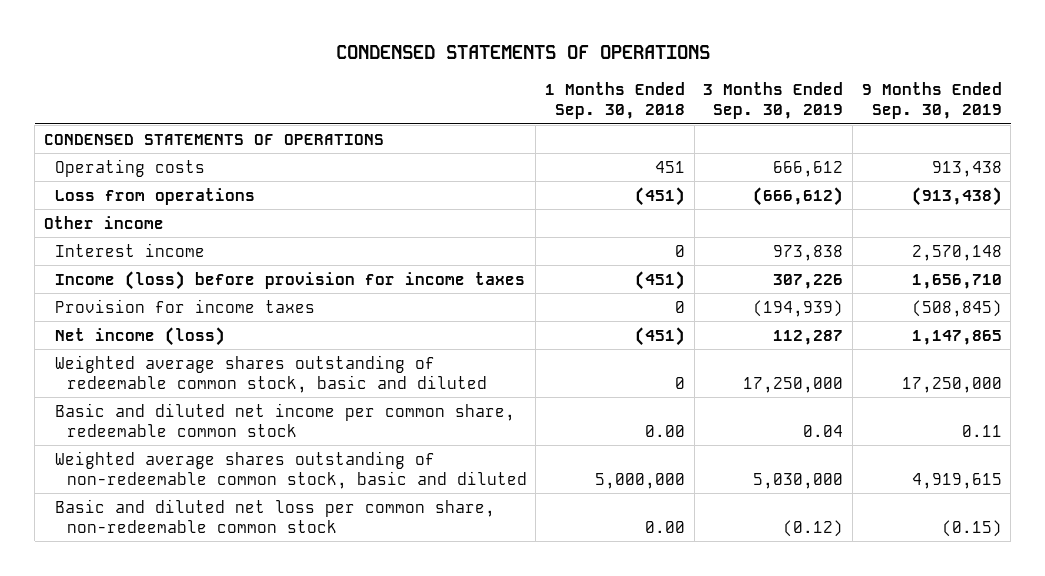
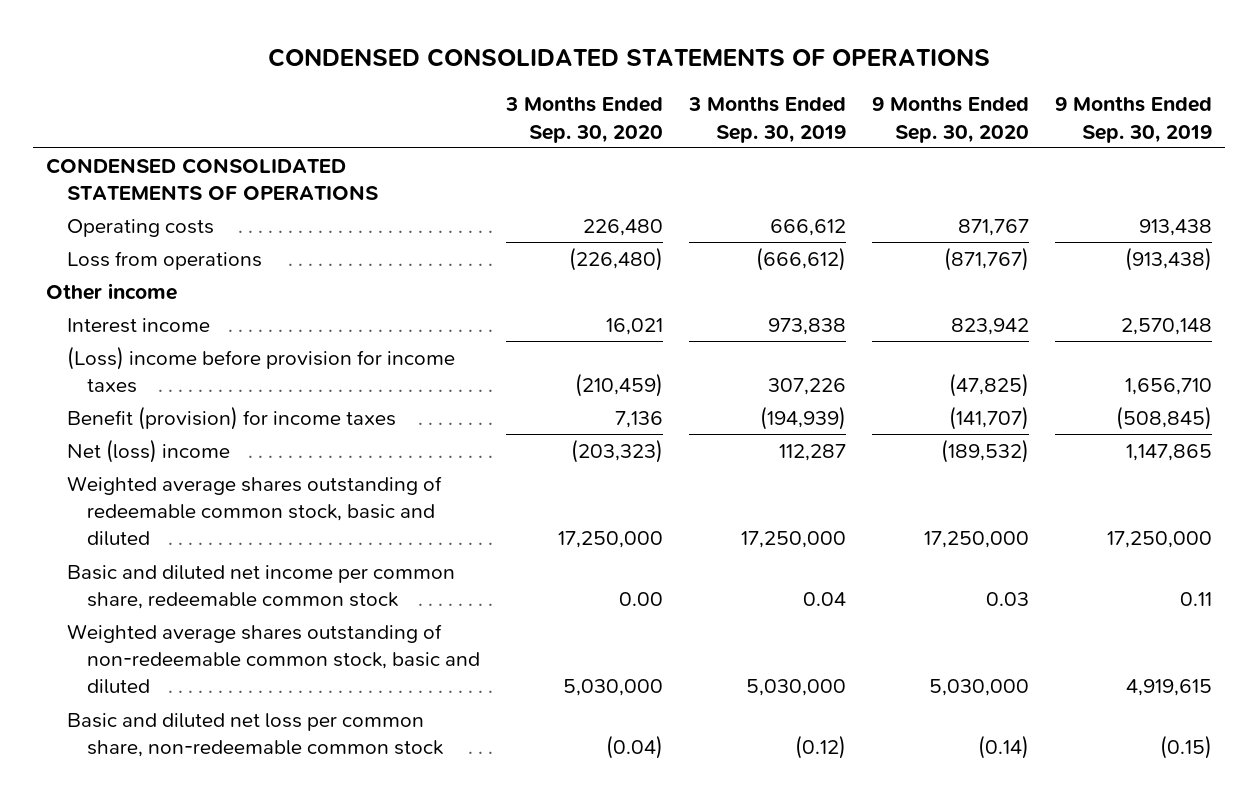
[335,45,710,60] CONDENSED STATEMENTS OF OPERATIONS -> [268,48,991,68] CONDENSED CONSOLIDATED STATEMENTS OF OPERATIONS
[544,81,685,120] 1 Months Ended Sep. 30, 2018 -> none
none -> [504,96,663,143] 3 Months Ended Sep. 30, 2020
none -> [871,96,1029,143] 9 Months Ended Sep. 30, 2020
[43,133,384,145] CONDENSED STATEMENTS OF OPERATIONS -> [46,157,378,200] CONDENSED CONSOLIDATED STATEMENTS OF OPERATIONS
[55,270,526,290] Income (loss) before provision for income taxes -> [66,345,455,393] (Loss) income before provision for income taxes
[55,298,316,313] Provision for income taxes -> [66,405,396,430] Benefit (provision) for income taxes
[55,326,226,346] Net income (loss) -> [66,438,230,463] Net (loss) income

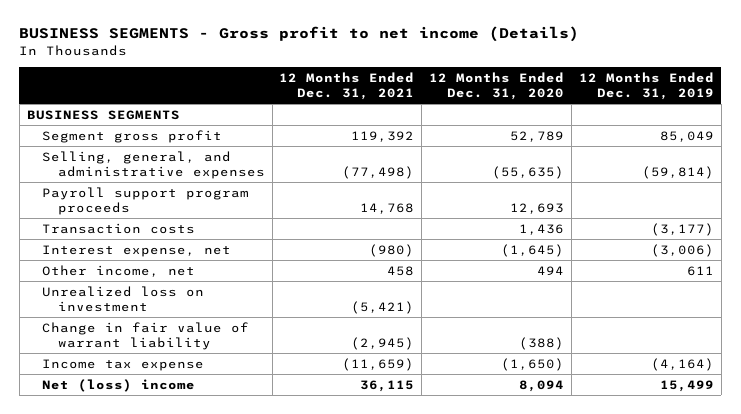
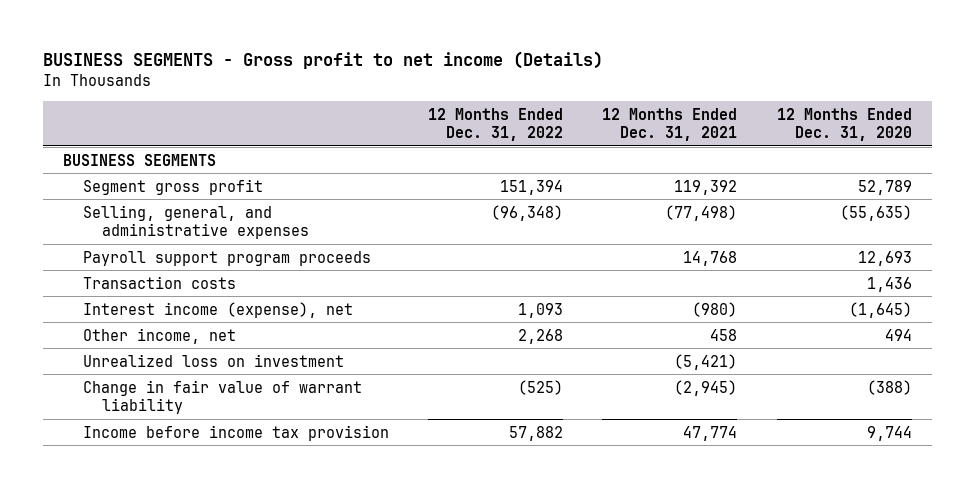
[578,71,714,100] 12 Months Ended Dec. 31, 2019 -> none
none -> [427,107,563,142] 12 Months Ended Dec. 31, 2022
[42,244,232,257] Interest expense, net -> [82,301,353,318] Interest income (expense), net
[42,358,205,371] Income tax expense -> none
[42,378,196,392] Net (loss) income -> none
none -> [82,424,389,441] Income before income tax provision

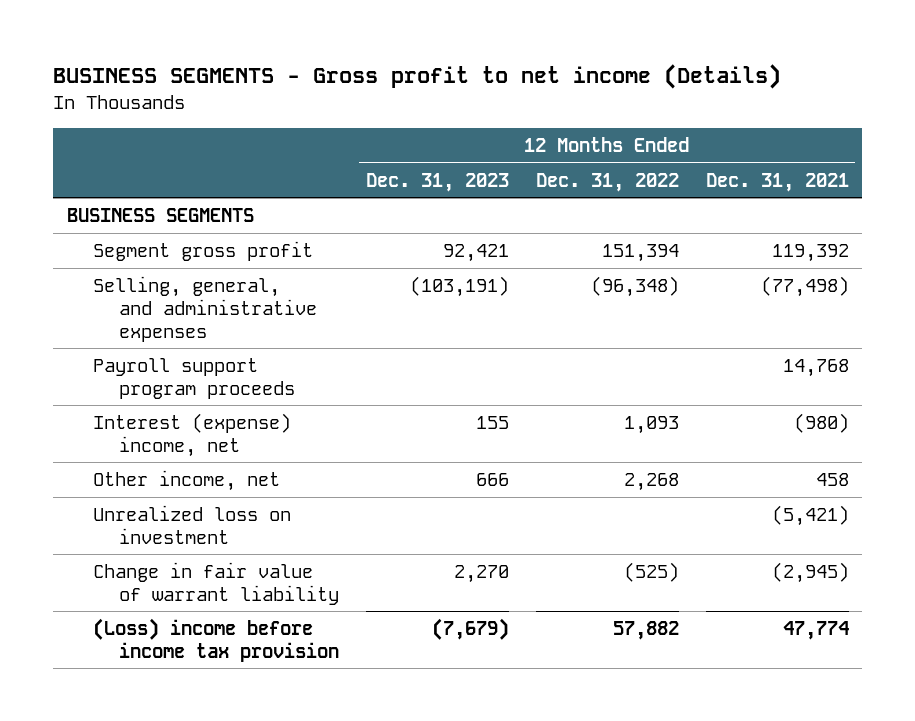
[776,107,912,142] 12 Months Ended Dec. 31, 2020 -> none
none -> [366,172,510,192] Dec. 31, 2023
[82,275,236,289] Transaction costs -> none
[82,301,353,318] Interest income (expense), net -> [92,413,291,457] Interest (expense) income, net
[82,424,389,441] Income before income tax provision -> [92,618,340,662] (Loss) income before income tax provision

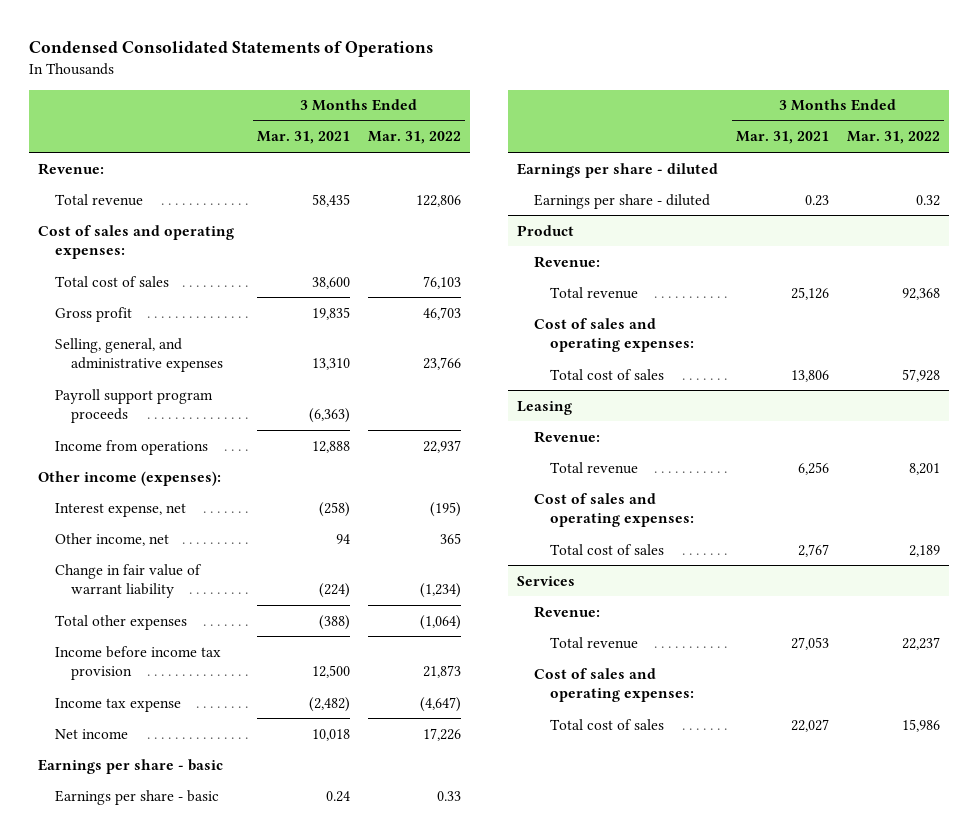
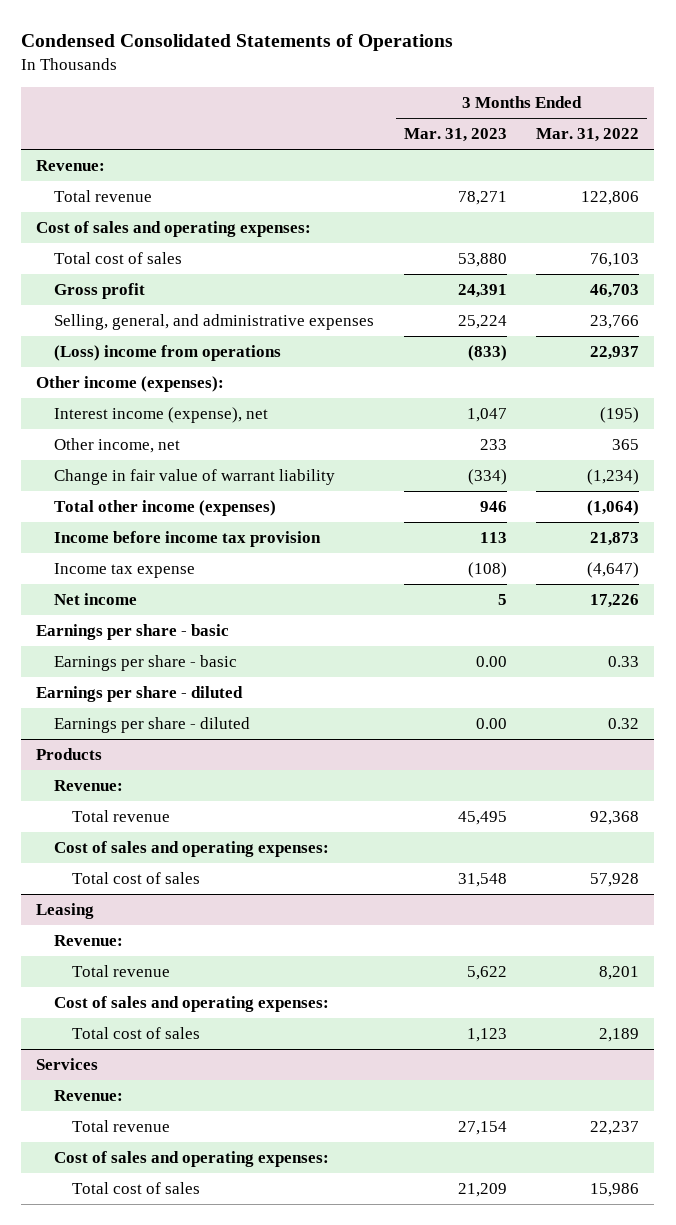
[257,131,351,145] Mar. 31, 2021 -> none
none -> [403,128,507,143] Mar. 31, 2023
[54,388,213,424] Payroll support program proceeds -> none
[54,439,208,455] Income from operations -> [54,344,282,361] (Loss) income from operations
[54,502,186,517] Interest expense, net -> [54,406,269,423] Interest income (expense), net
[54,614,187,630] Total other expenses -> [54,499,277,516] Total other income (expenses)
[517,224,575,236] Product -> [36,747,103,760] Products

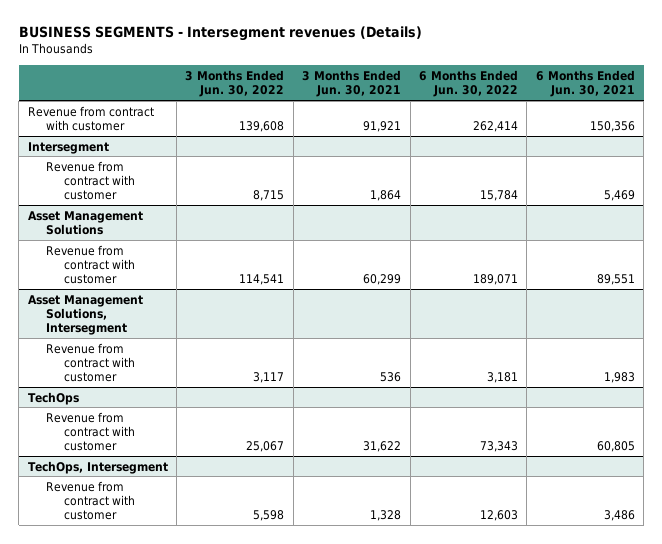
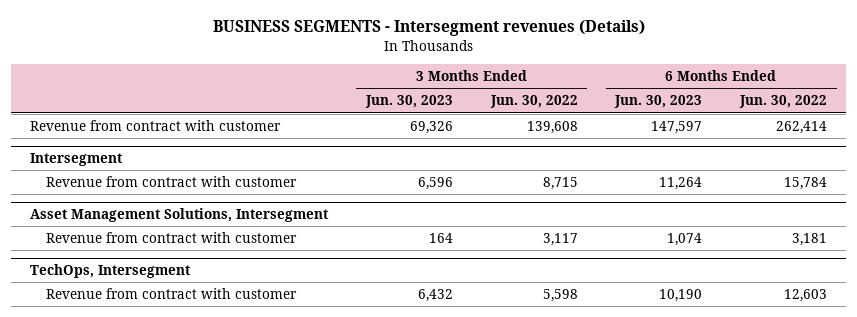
[302,69,402,98] 3 Months Ended Jun. 30, 2021 -> none
[535,69,635,98] 6 Months Ended Jun. 30, 2021 -> none
none -> [364,95,453,109] Jun. 30, 2023
none -> [614,95,703,109] Jun. 30, 2023
[27,210,143,235] Asset Management Solutions -> none
[45,244,136,285] Revenue from contract with customer -> none
[27,391,79,405] TechOps -> none
[45,411,136,452] Revenue from contract with customer -> none

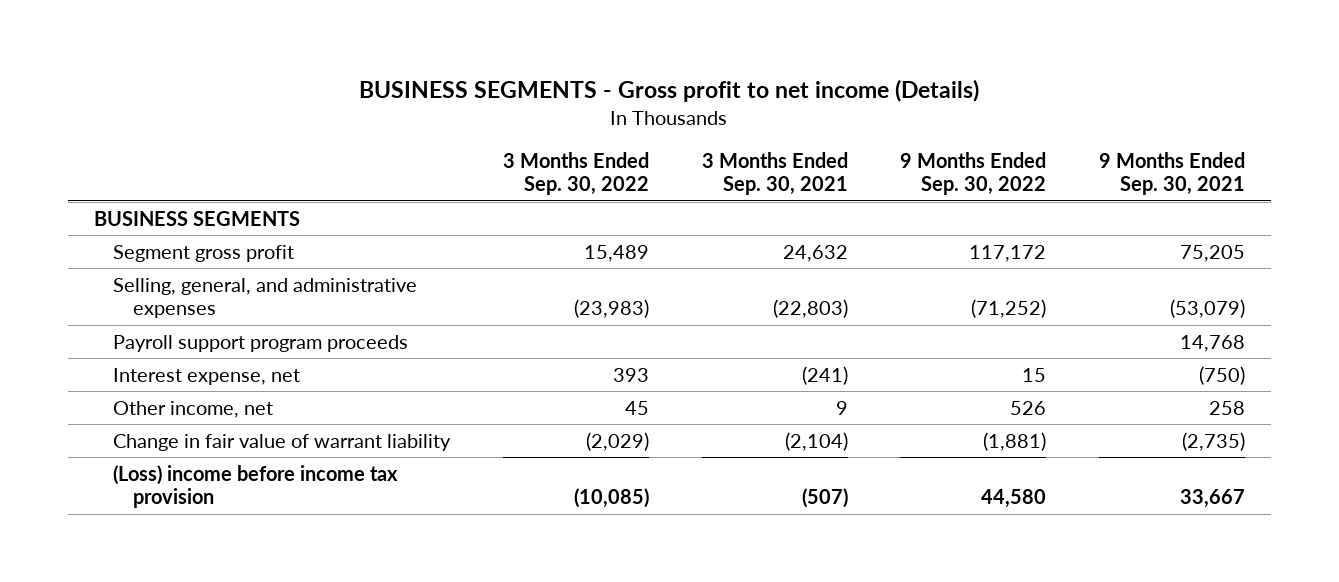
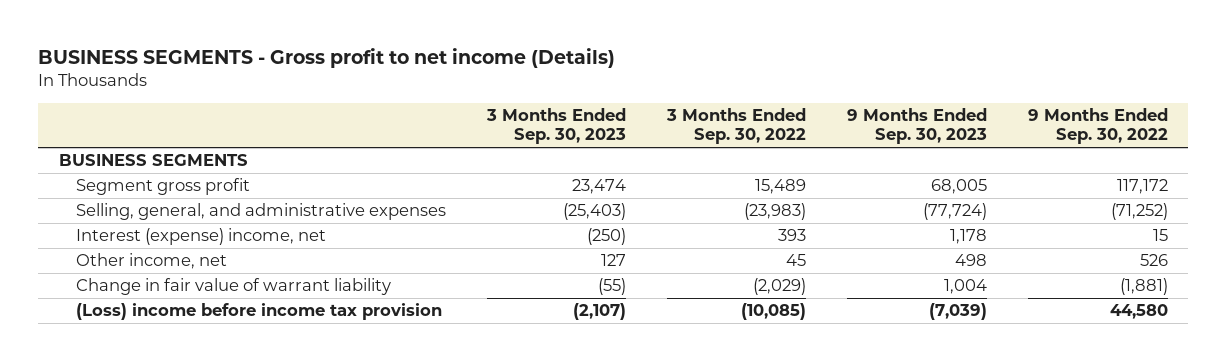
[701,151,848,196] 3 Months Ended Sep. 30, 2021 -> none
[1099,151,1246,196] 9 Months Ended Sep. 30, 2021 -> none
none -> [485,108,626,145] 3 Months Ended Sep. 30, 2023
none -> [846,108,987,145] 9 Months Ended Sep. 30, 2023
[113,334,409,352] Payroll support program proceeds -> none
[113,367,301,385] Interest expense, net -> [76,228,327,246] Interest (expense) income, net

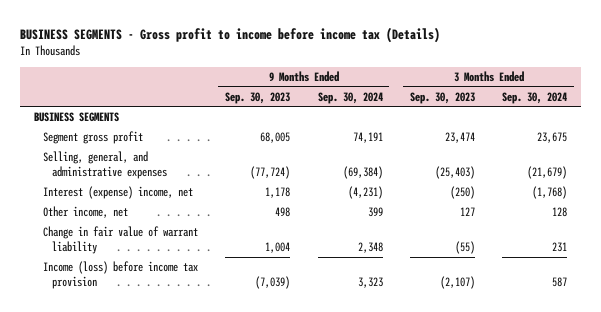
[38,47,616,68] BUSINESS SEGMENTS - Gross profit to net income (Details) -> [20,26,441,43] BUSINESS SEGMENTS - Gross profit to income before income tax (Details)
[665,108,806,145] 3 Months Ended Sep. 30, 2022 -> none
[1027,108,1168,145] 9 Months Ended Sep. 30, 2022 -> none
none -> [317,91,383,104] Sep. 30, 2024
none -> [502,91,568,104] Sep. 30, 2024
[76,303,443,321] (Loss) income before income tax provision -> [42,261,198,290] Income (loss) before income tax provision

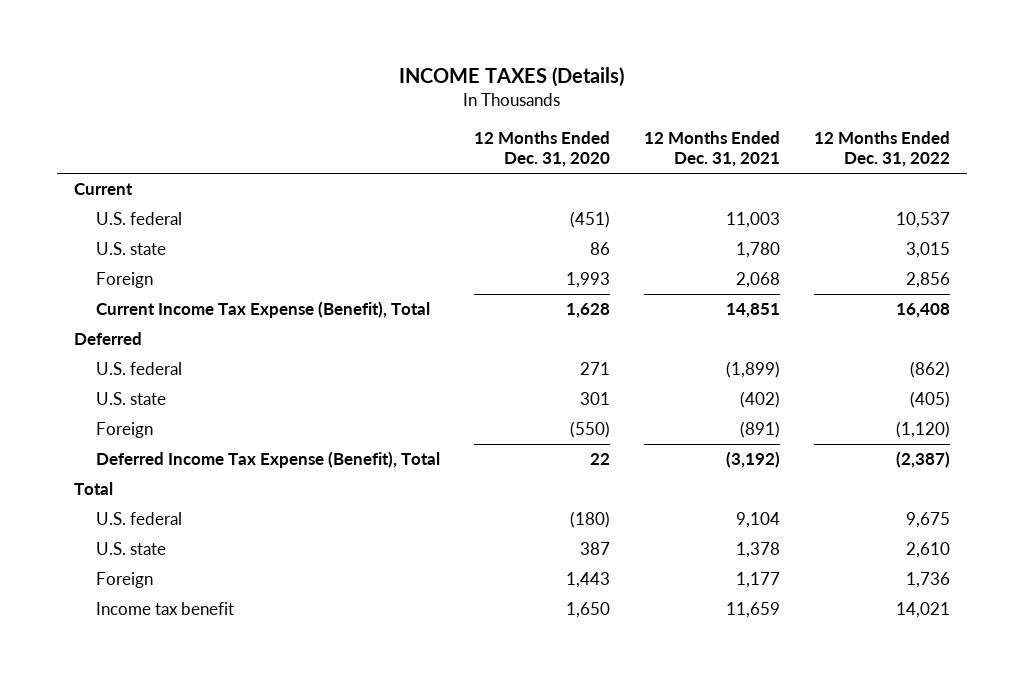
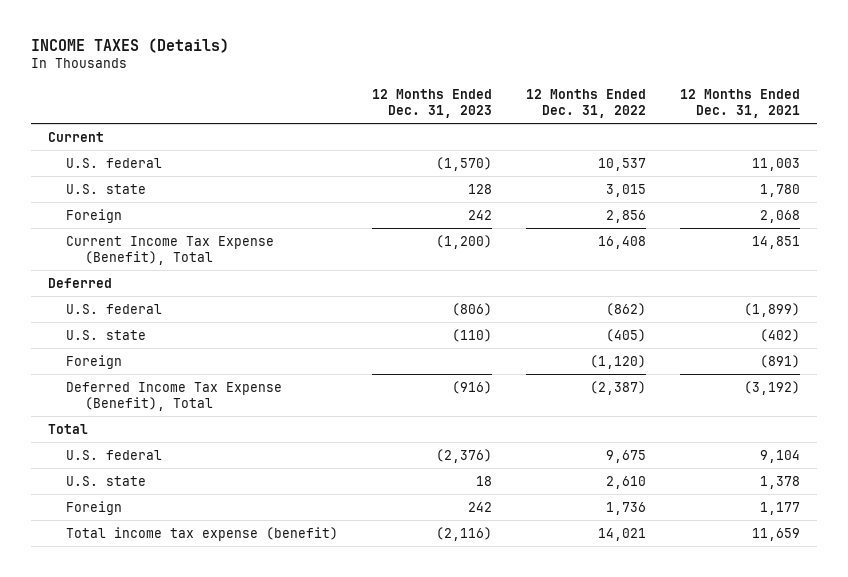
[473,130,610,168] 12 Months Ended Dec. 31, 2020 -> none
none -> [372,88,493,118] 12 Months Ended Dec. 31, 2023
[96,602,235,616] Income tax benefit -> [66,526,339,541] Total income tax expense (benefit)

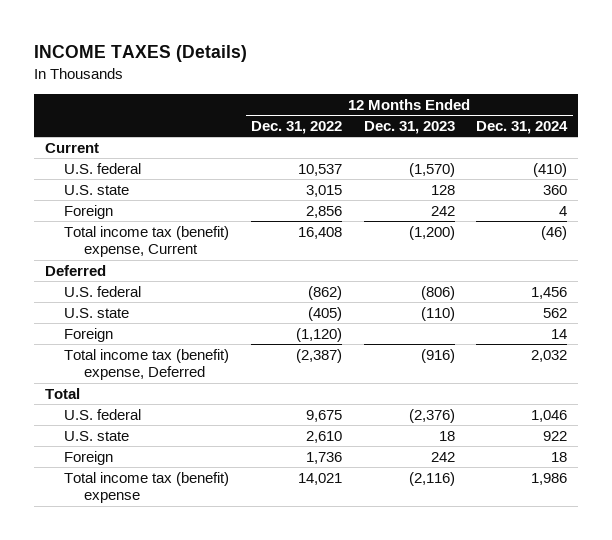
[679,88,800,118] 12 Months Ended Dec. 31, 2021 -> none
none -> [476,120,569,134] Dec. 31, 2024
[66,235,275,265] Current Income Tax Expense (Benefit), Total -> [64,225,230,258] Total income tax (benefit) expense, Current
[66,381,283,411] Deferred Income Tax Expense (Benefit), Total -> [64,348,230,381] Total income tax (benefit) expense, Deferred
[66,526,339,541] Total income tax expense (benefit) -> [64,471,230,504] Total income tax (benefit) expense

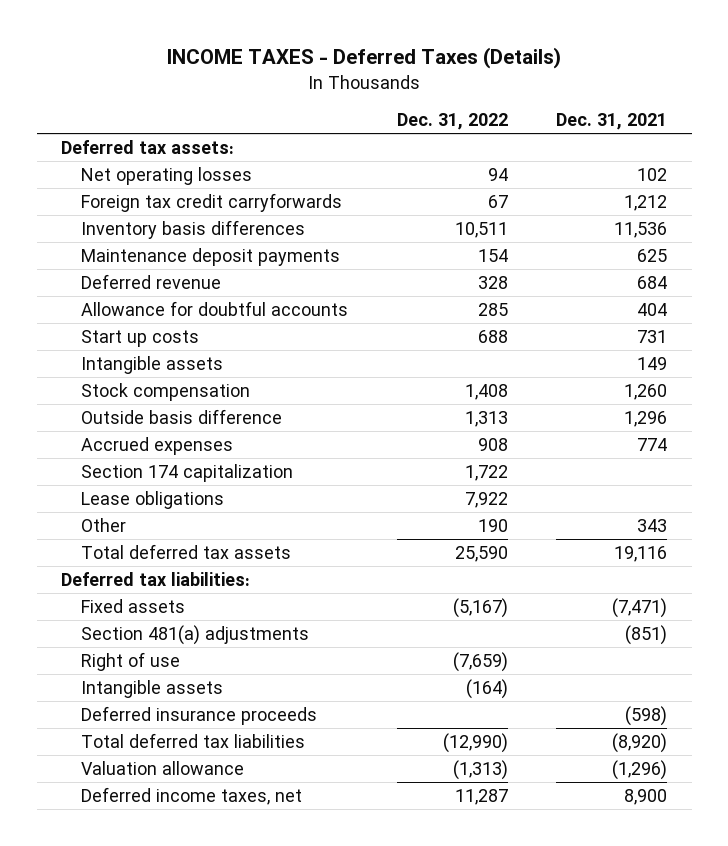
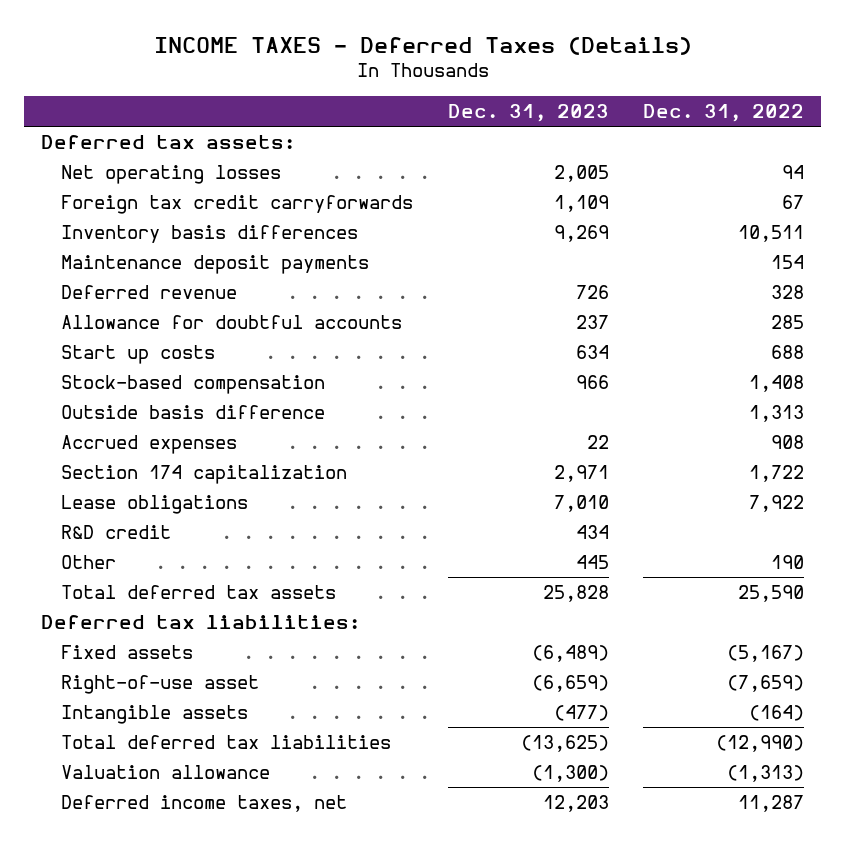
[556,113,668,131] Dec. 31, 2021 -> none
none -> [447,104,609,123] Dec. 31, 2023
[80,355,223,374] Intangible assets -> none
[80,382,250,401] Stock compensation -> [61,375,326,395] Stock-based compensation
none -> [61,525,172,540] R&D credit
[80,624,309,645] Section 481(a) adjustments -> none
[80,651,180,671] Right of use -> [61,675,260,695] Right-of-use asset
[80,705,317,725] Deferred insurance proceeds -> none

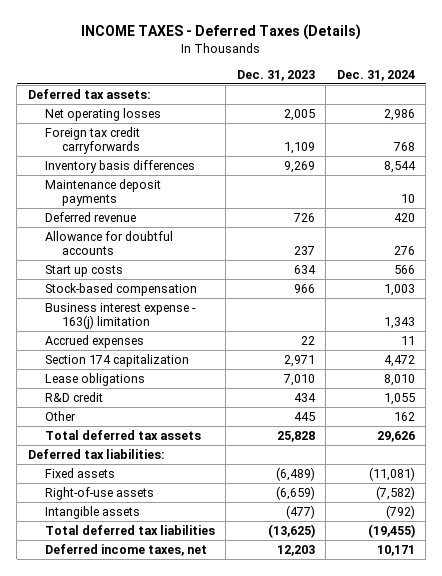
[643,104,805,123] Dec. 31, 2022 -> none
none -> [336,69,415,81] Dec. 31, 2024
[61,405,326,420] Outside basis difference -> none
none -> [44,302,196,330] Business interest expense - 163(j) limitation
[61,675,260,695] Right-of-use asset -> [44,486,154,500] Right-of-use assets
[61,765,271,780] Valuation allowance -> none

